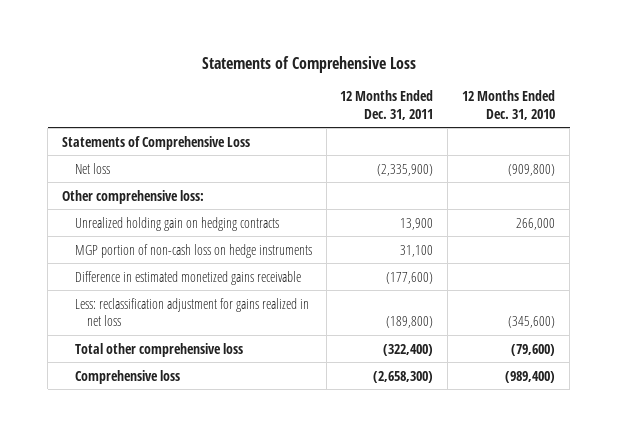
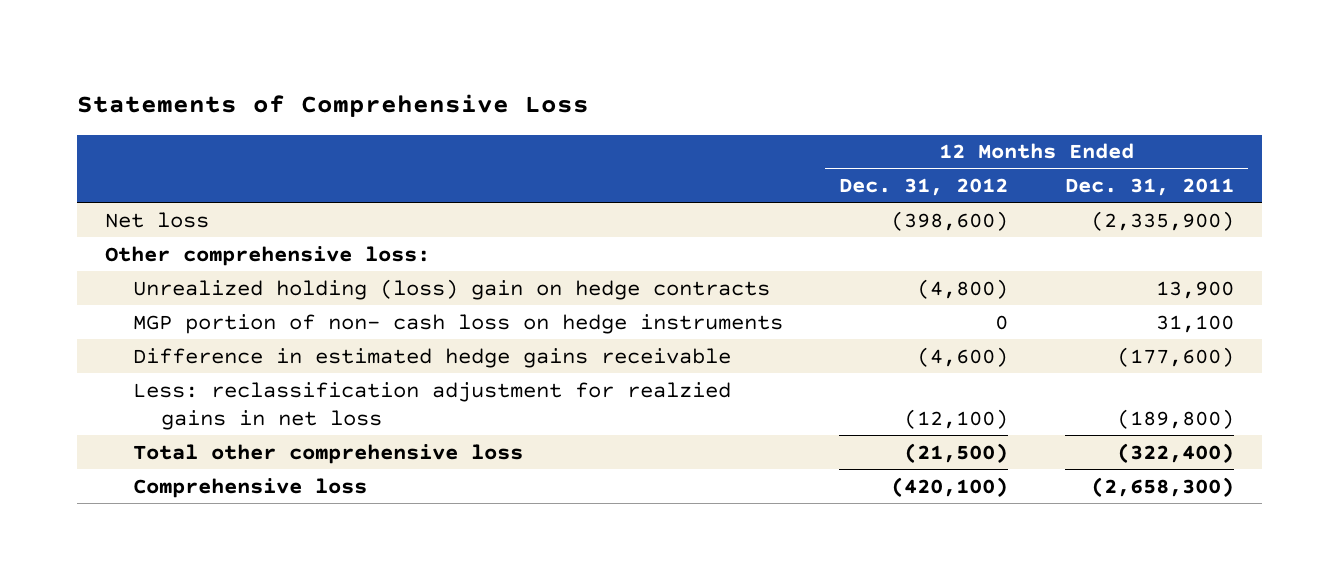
[462,90,556,120] 12 Months Ended Dec. 31, 2010 -> none
none -> [839,178,1009,197] Dec. 31, 2012
[62,135,251,150] Statements of Comprehensive Loss -> none
[74,216,279,231] Unrealized holding gain on hedging contracts -> [133,278,771,300] Unrealized holding (loss) gain on hedge contracts
[74,243,312,258] MGP portion of non-cash loss on hedge instruments -> [133,313,784,334] MGP portion of non- cash loss on hedge instruments
[74,270,301,285] Difference in estimated monetized gains receivable -> [133,347,732,368] Difference in estimated hedge gains receivable
[74,297,309,326] Less: reclassification adjustment for gains realized in net loss -> [133,381,732,430] Less: reclassification adjustment for realzied gains in net loss

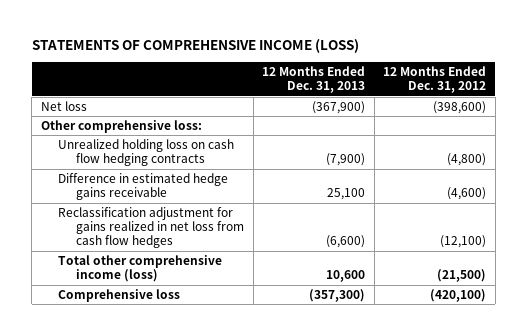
[77,94,590,118] Statements of Comprehensive Loss -> [31,39,359,54] STATEMENTS OF COMPREHENSIVE INCOME (LOSS)
[1064,178,1234,197] Dec. 31, 2011 -> none
none -> [262,65,366,94] 12 Months Ended Dec. 31, 2013
[133,313,784,334] MGP portion of non- cash loss on hedge instruments -> none
[133,278,771,300] Unrealized holding (loss) gain on hedge contracts -> [58,139,235,167] Unrealized holding loss on cash flow hedging contracts
[133,381,732,430] Less: reclassification adjustment for realzied gains in net loss -> [58,207,245,249] Reclassification adjustment for gains realized in net loss from cash flow hedges
[133,443,524,464] Total other comprehensive loss -> [58,255,223,283] Total other comprehensive income (loss)

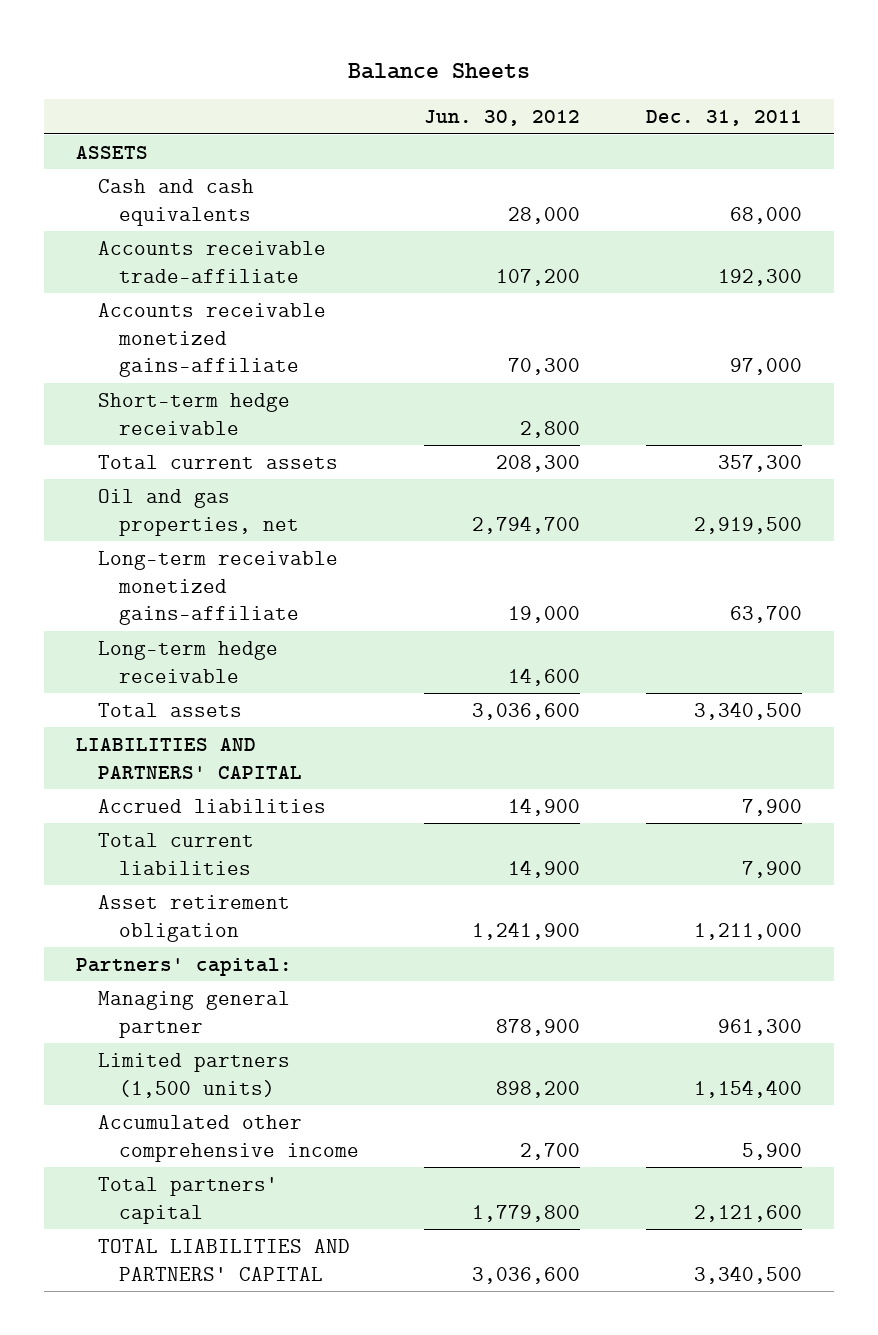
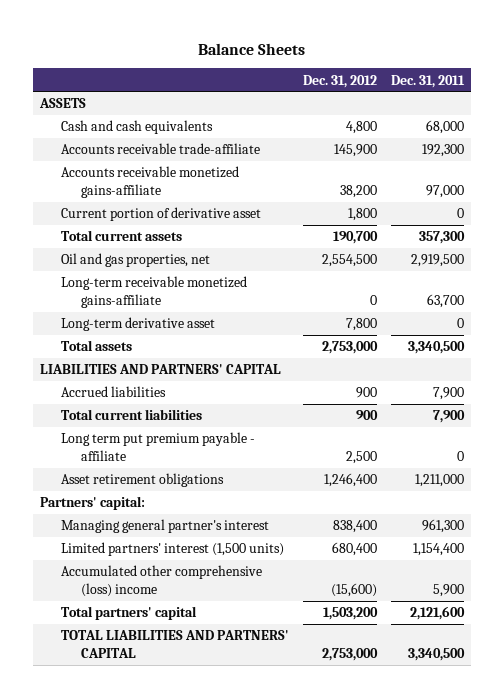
[424,110,581,127] Jun. 30, 2012 -> none
none -> [302,74,377,88] Dec. 31, 2012
[97,392,290,435] Short-term hedge receivable -> none
none -> [60,207,261,222] Current portion of derivative asset
[97,640,278,683] Long-term hedge receivable -> none
none -> [60,317,215,332] Long-term derivative asset
none -> [60,432,255,461] Long term put premium payable - affiliate
[97,894,290,942] Asset retirement obligation -> [60,473,224,488] Asset retirement obligations
[97,990,290,1038] Managing general partner -> [60,519,269,534] Managing general partner's interest
[97,1052,290,1098] Limited partners (1,500 units) -> [60,542,284,557] Limited partners' interest (1,500 units)
[97,1114,360,1162] Accumulated other comprehensive income -> [60,565,262,597] Accumulated other comprehensive (loss) income

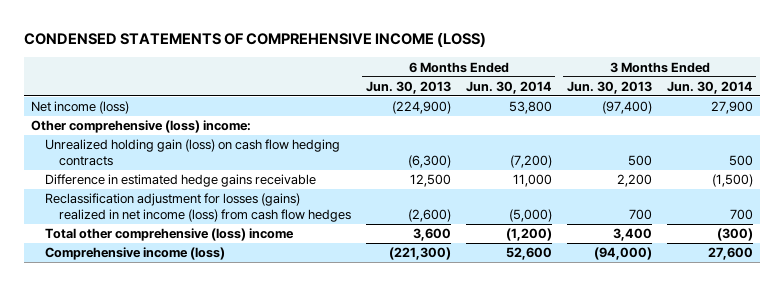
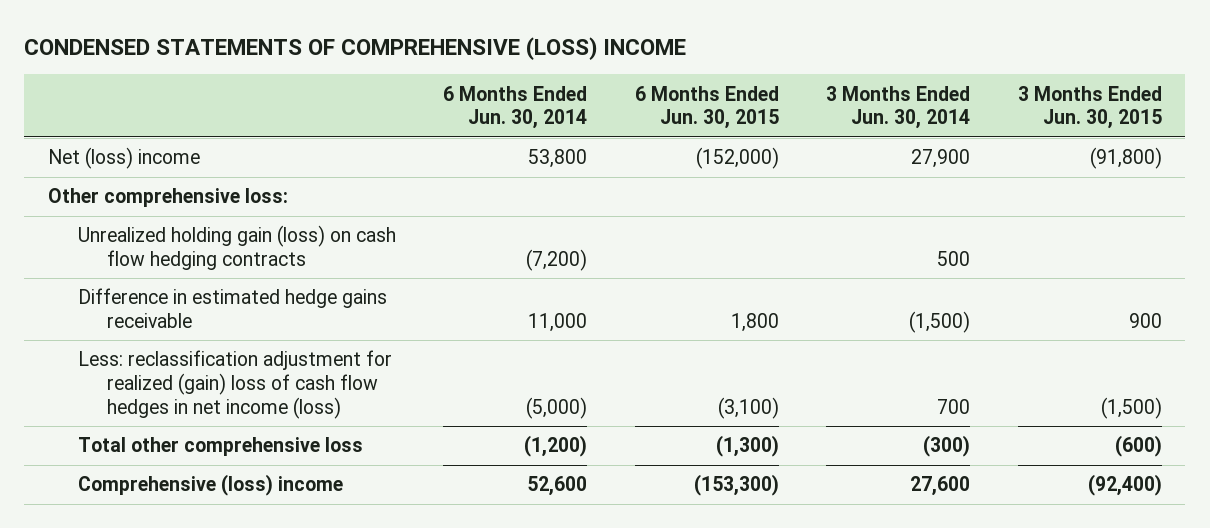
[23,32,486,48] CONDENSED STATEMENTS OF COMPREHENSIVE INCOME (LOSS) -> [24,36,687,60] CONDENSED STATEMENTS OF COMPREHENSIVE (LOSS) INCOME
[365,80,451,94] Jun. 30, 2013 -> none
[566,80,652,94] Jun. 30, 2013 -> none
none -> [634,85,779,130] 6 Months Ended Jun. 30, 2015
none -> [1017,85,1162,130] 3 Months Ended Jun. 30, 2015
[31,101,130,115] Net income (loss) -> [48,147,201,170] Net (loss) income
[31,120,252,134] Other comprehensive (loss) income: -> [48,188,289,208] Other comprehensive loss:
[45,193,351,223] Reclassification adjustment for losses (gains) realized in net income (loss) from cash flow hedges -> [77,350,392,419] Less: reclassification adjustment for realized (gain) loss of cash flow hedges in net income (loss)
[45,228,295,242] Total other comprehensive (loss) income -> [77,437,363,457] Total other comprehensive loss
[45,247,226,261] Comprehensive income (loss) -> [77,474,343,497] Comprehensive (loss) income

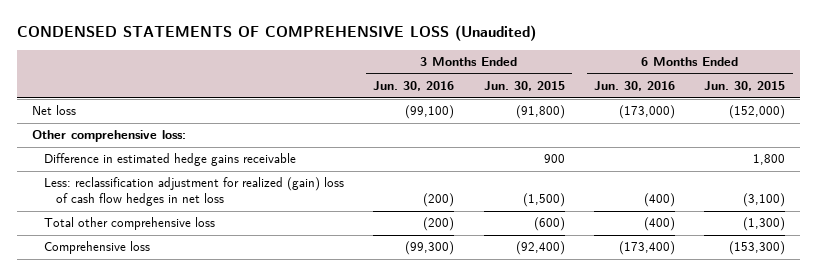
[24,36,687,60] CONDENSED STATEMENTS OF COMPREHENSIVE (LOSS) INCOME -> [17,25,537,42] CONDENSED STATEMENTS OF COMPREHENSIVE LOSS (Unaudited)
[443,85,588,130] 6 Months Ended Jun. 30, 2014 -> none
[826,85,971,130] 3 Months Ended Jun. 30, 2014 -> none
none -> [373,81,455,92] Jun. 30, 2016
none -> [594,81,676,92] Jun. 30, 2016
[48,147,201,170] Net (loss) income -> [32,105,77,116] Net loss
[77,225,396,270] Unrealized holding gain (loss) on cash flow hedging contracts -> none
[77,350,392,419] Less: reclassification adjustment for realized (gain) loss of cash flow hedges in net income (loss) -> [44,177,345,207] Less: reclassification adjustment for realized (gain) loss of cash flow hedges in net loss
[77,474,343,497] Comprehensive (loss) income -> [44,241,151,255] Comprehensive loss

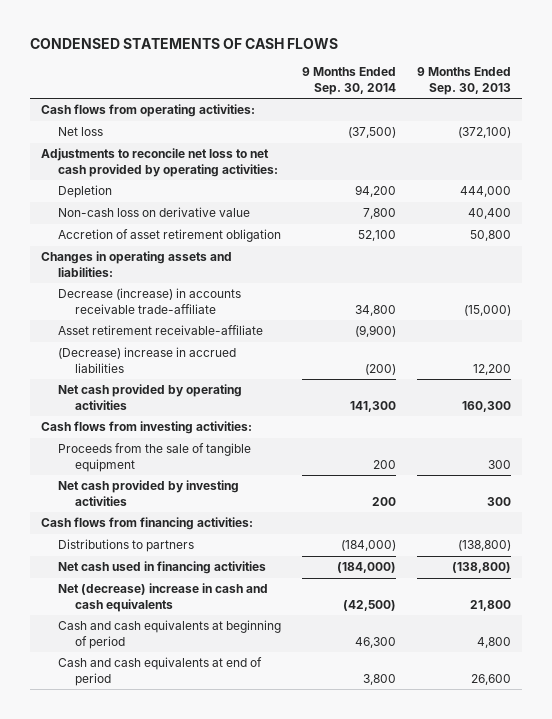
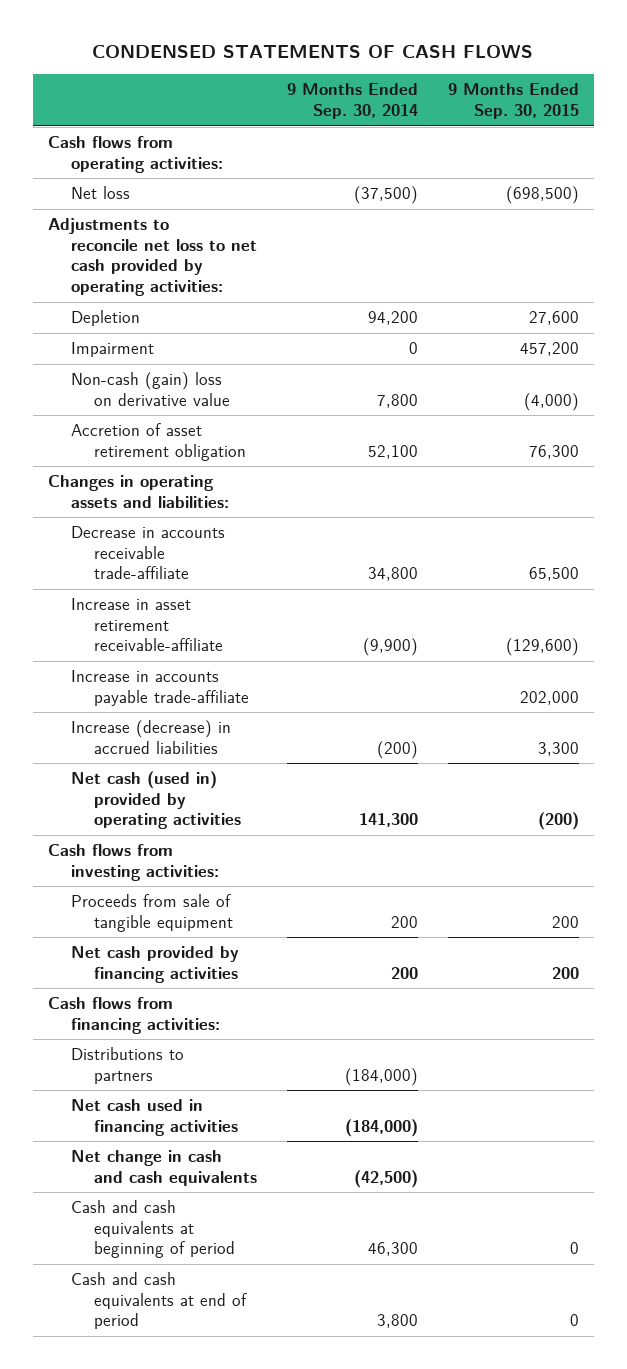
[417,67,512,95] 9 Months Ended Sep. 30, 2013 -> none
none -> [447,83,579,120] 9 Months Ended Sep. 30, 2015
none -> [71,341,155,357] Impairment
[57,207,250,218] Non-cash loss on derivative value -> [71,371,231,406] Non-cash (gain) loss on derivative value
[57,288,241,314] Decrease (increase) in accounts receivable trade-affiliate -> [71,525,226,580] Decrease in accounts receivable trade-affiliate
[57,325,263,336] Asset retirement receivable-affiliate -> [71,597,224,652] Increase in asset retirement receivable-affiliate
none -> [71,669,250,706] Increase in accounts payable trade-affiliate
[57,347,236,373] (Decrease) increase in accrued liabilities -> [71,719,232,754] Increase (decrease) in accrued liabilities
[57,384,242,410] Net cash provided by operating activities -> [71,770,242,830] Net cash (used in) provided by operating activities
[57,443,251,472] Proceeds from the sale of tangible equipment -> [71,893,234,932] Proceeds from sale of tangible equipment
[57,480,239,506] Net cash provided by investing activities -> [71,945,240,983] Net cash provided by financing activities
[57,583,268,612] Net (decrease) increase in cash and cash equivalents -> [71,1149,258,1186] Net change in cash and cash equivalents

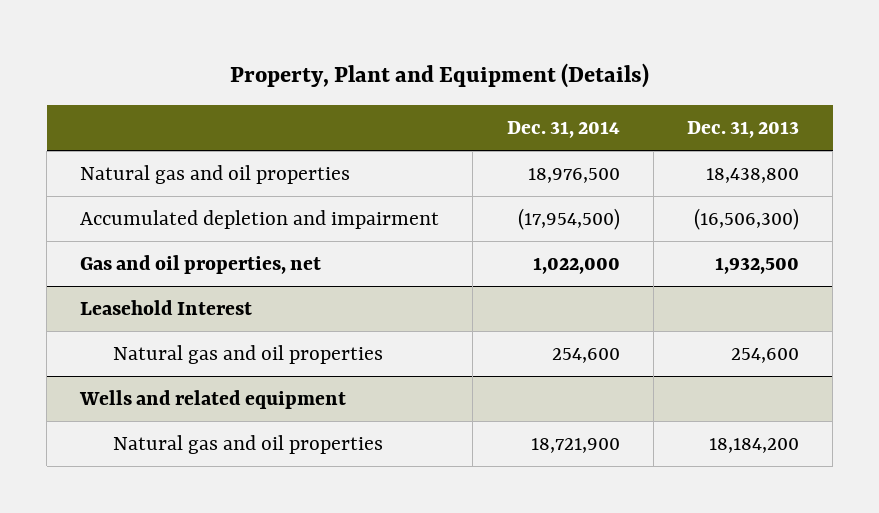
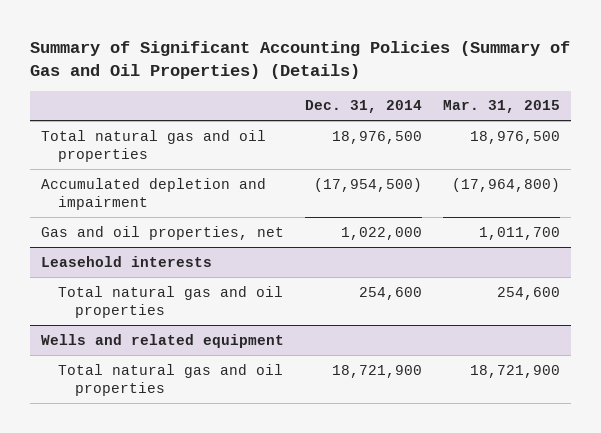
[229,62,649,88] Property, Plant and Equipment (Details) -> [30,40,571,79] Summary of Significant Accounting Policies (Summary of Gas and Oil Properties) (Details)
[686,120,799,138] Dec. 31, 2013 -> none
none -> [443,100,561,114] Mar. 31, 2015
[80,165,351,185] Natural gas and oil properties -> [40,129,266,163] Total natural gas and oil properties
[80,300,253,316] Leasehold Interest -> [40,255,212,267] Leasehold interests
[112,345,383,365] Natural gas and oil properties -> [57,285,283,319] Total natural gas and oil properties
[112,435,383,455] Natural gas and oil properties -> [57,363,283,397] Total natural gas and oil properties

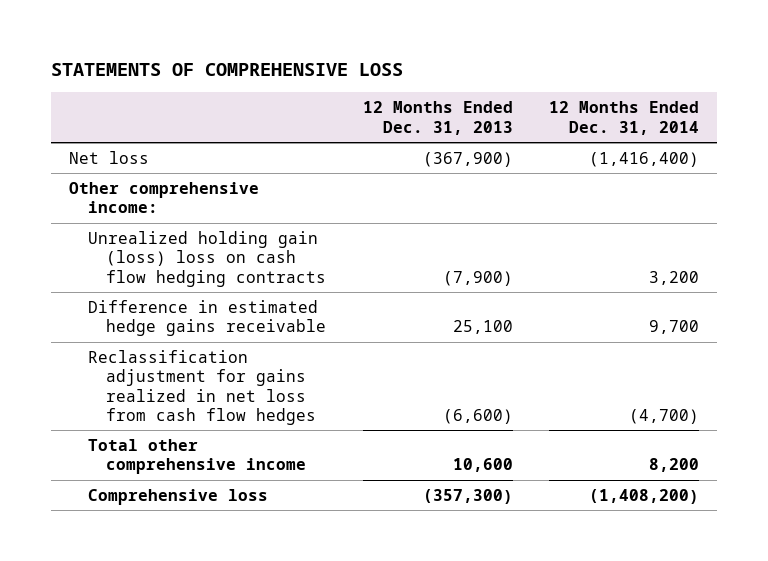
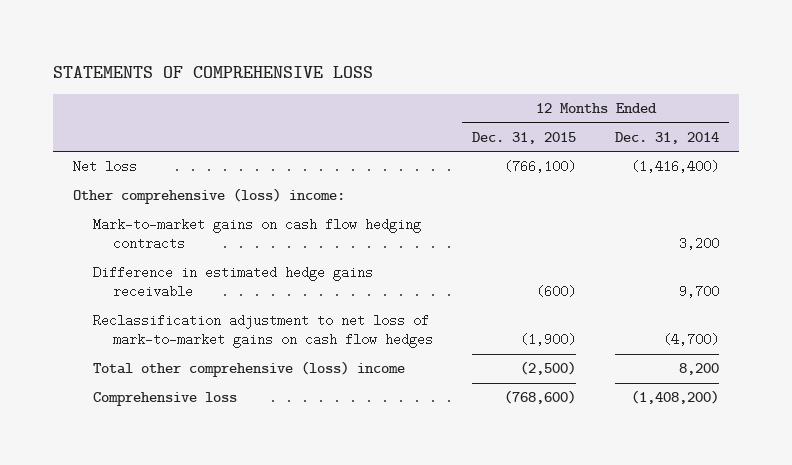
[362,101,513,135] 12 Months Ended Dec. 31, 2013 -> none
none -> [472,131,577,144] Dec. 31, 2015
[69,181,260,214] Other comprehensive income: -> [72,188,345,205] Other comprehensive (loss) income:
[87,230,327,287] Unrealized holding gain (loss) loss on cash flow hedging contracts -> [92,218,421,251] Mark-to-market gains on cash flow hedging contracts
[87,349,317,426] Reclassification adjustment for gains realized in net loss from cash flow hedges -> [92,314,434,349] Reclassification adjustment to net loss of mark-to-market gains on cash flow hedges
[87,438,307,475] Total other comprehensive income -> [92,361,405,378] Total other comprehensive (loss) income

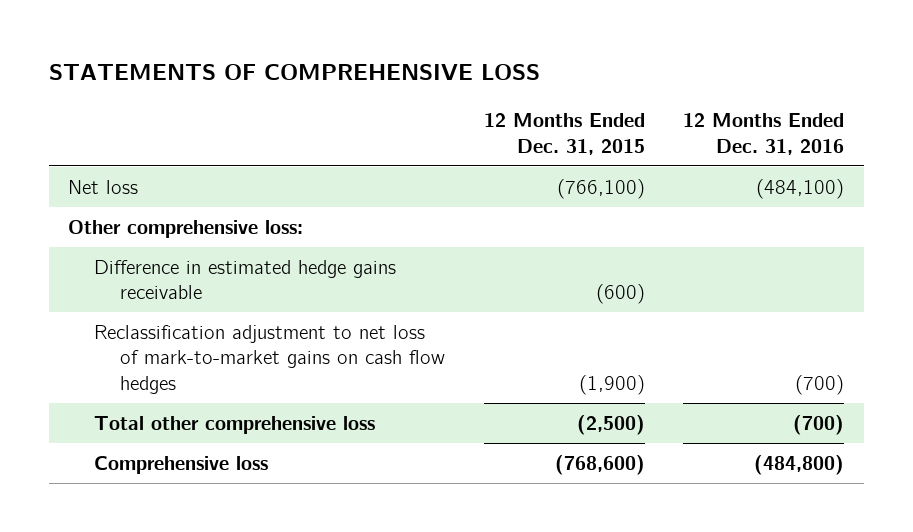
[615,131,720,144] Dec. 31, 2014 -> none
none -> [683,113,845,155] 12 Months Ended Dec. 31, 2016
[92,218,421,251] Mark-to-market gains on cash flow hedging contracts -> none
[72,188,345,205] Other comprehensive (loss) income: -> [68,219,304,238] Other comprehensive loss:
[92,361,405,378] Total other comprehensive (loss) income -> [94,415,376,434] Total other comprehensive loss

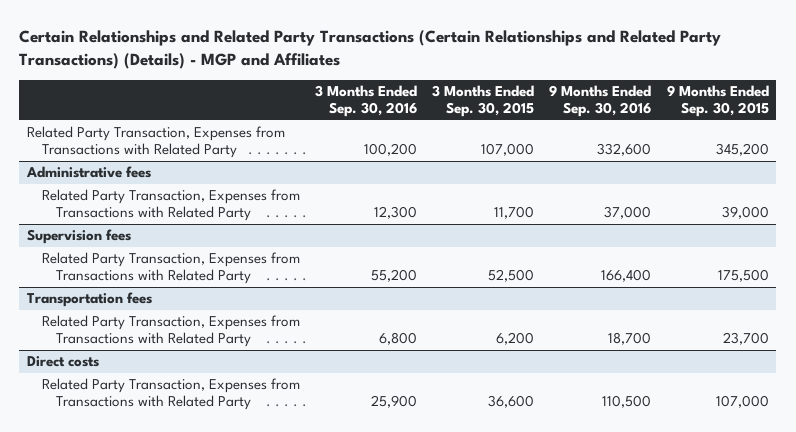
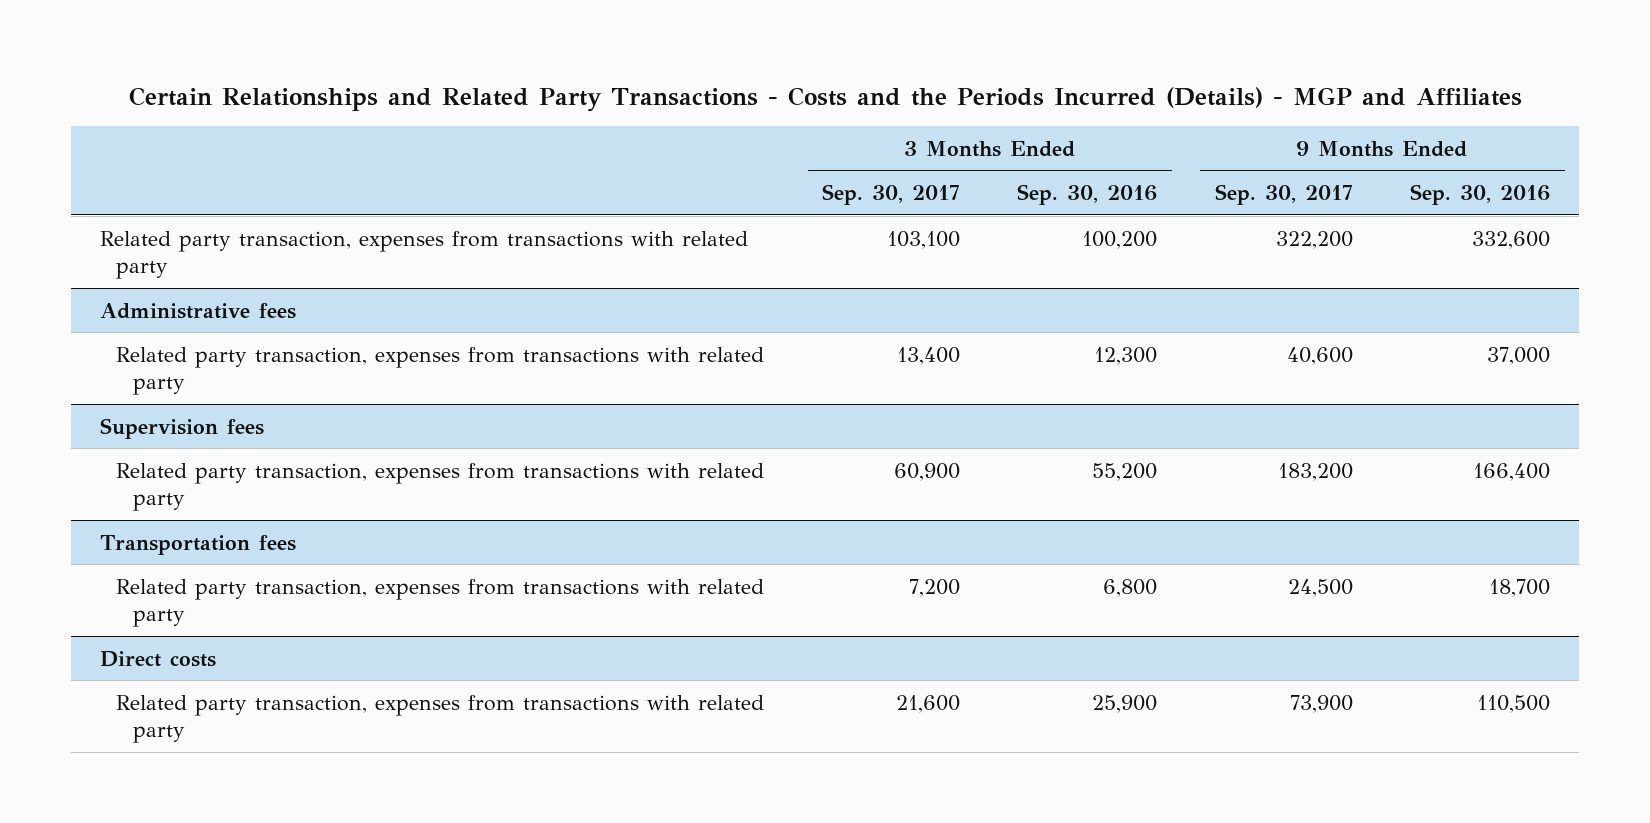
[19,30,722,70] Certain Relationships and Related Party Transactions (Certain Relationships and Related Party Transactions) (Details) - MGP and Affiliates -> [129,86,1523,112] Certain Relationships and Related Party Transactions - Costs and the Periods Incurred (Details) - MGP and Affiliates
[432,85,535,118] 3 Months Ended Sep. 30, 2015 -> none
[666,85,769,118] 9 Months Ended Sep. 30, 2015 -> none
none -> [821,183,960,205] Sep. 30, 2017
none -> [1214,183,1353,205] Sep. 30, 2017
[26,126,285,159] Related Party Transaction, Expenses from Transactions with Related Party -> [99,230,748,279] Related party transaction, expenses from transactions with related party
[41,189,300,222] Related Party Transaction, Expenses from Transactions with Related Party -> [116,346,765,395] Related party transaction, expenses from transactions with related party
[41,252,300,285] Related Party Transaction, Expenses from Transactions with Related Party -> [116,462,765,511] Related party transaction, expenses from transactions with related party
[41,315,300,348] Related Party Transaction, Expenses from Transactions with Related Party -> [116,578,765,627] Related party transaction, expenses from transactions with related party
[41,378,300,411] Related Party Transaction, Expenses from Transactions with Related Party -> [116,694,765,743] Related party transaction, expenses from transactions with related party

